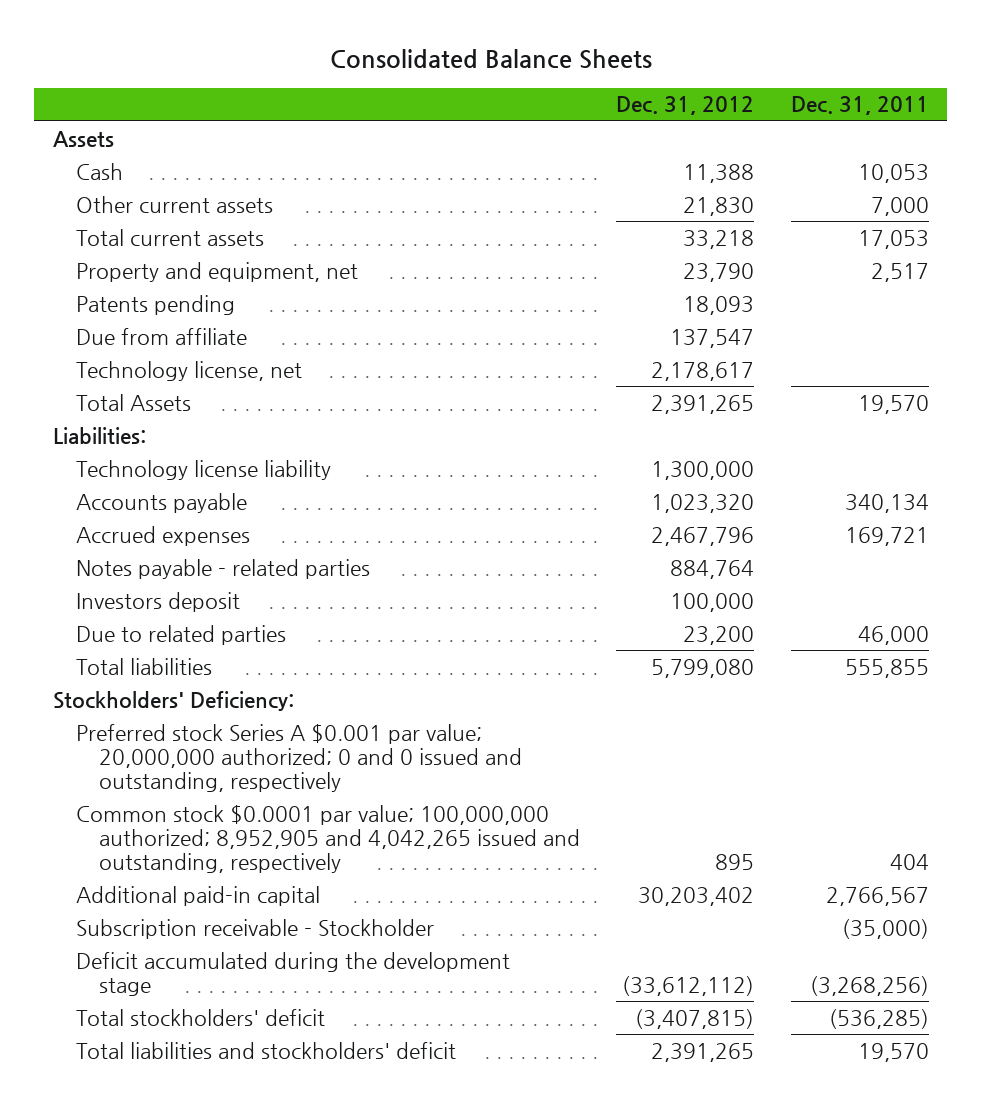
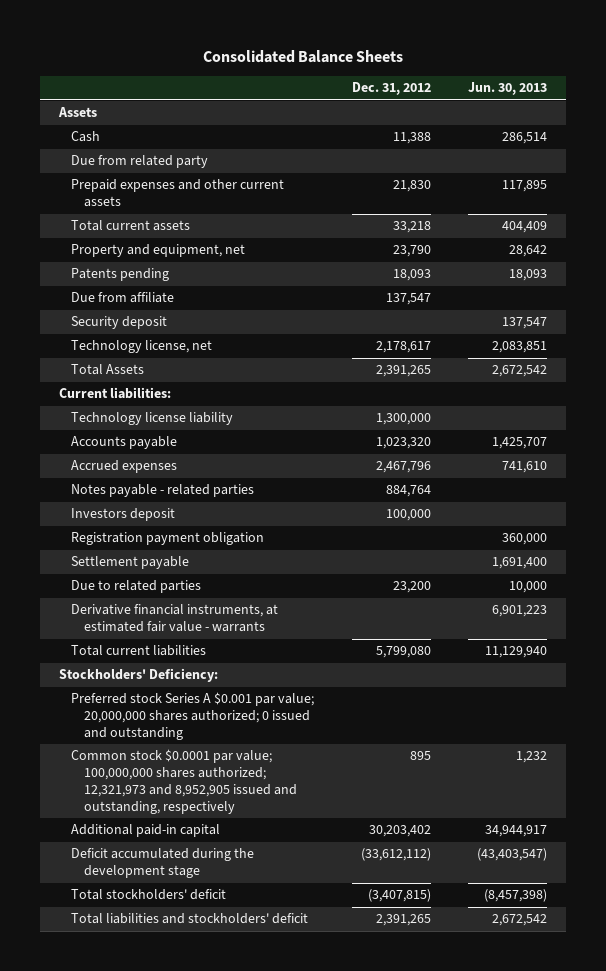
[790,96,929,116] Dec. 31, 2011 -> none
none -> [468,82,548,96] Jun. 30, 2013
none -> [71,155,209,169] Due from related party
[75,195,273,213] Other current assets -> [71,179,285,208] Prepaid expenses and other current assets
none -> [71,316,168,330] Security deposit
[52,426,146,444] Liabilities: -> [58,387,171,400] Current liabilities:
none -> [71,532,265,546] Registration payment obligation
none -> [71,556,190,570] Settlement payable
none -> [71,604,279,633] Derivative financial instruments, at estimated fair value - warrants
[75,657,212,675] Total liabilities -> [71,645,207,657] Total current liabilities
[75,723,522,793] Preferred stock Series A $0.001 par value; 20,000,000 authorized; 0 and 0 issued and outstanding, respectively -> [71,692,315,741] Preferred stock Series A $0.001 par value; 20,000,000 shares authorized; 0 issued and outstanding
[75,804,580,874] Common stock $0.0001 par value; 100,000,000 authorized; 8,952,905 and 4,042,265 issued and outstanding, respectively -> [71,749,298,815] Common stock $0.0001 par value; 100,000,000 shares authorized; 12,321,973 and 8,952,905 issued and outstanding, respectively
[75,918,434,939] Subscription receivable - Stockholder -> none

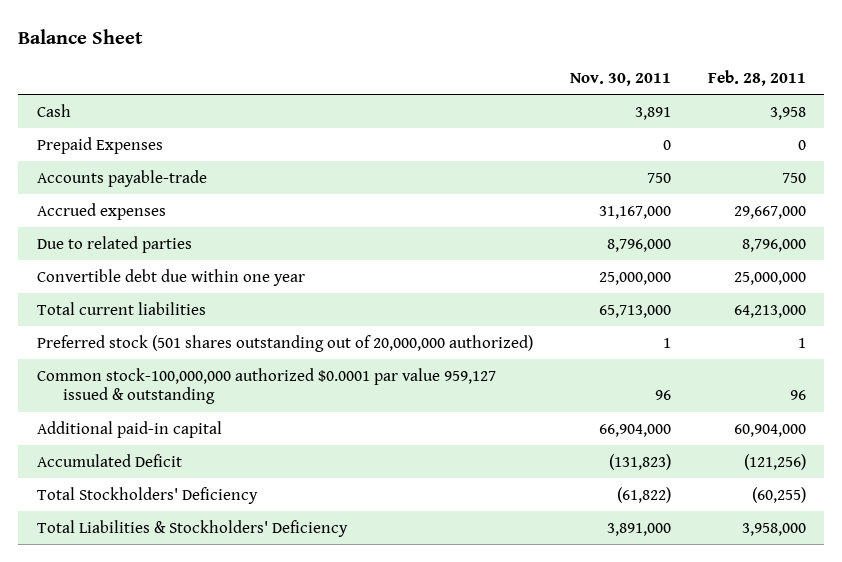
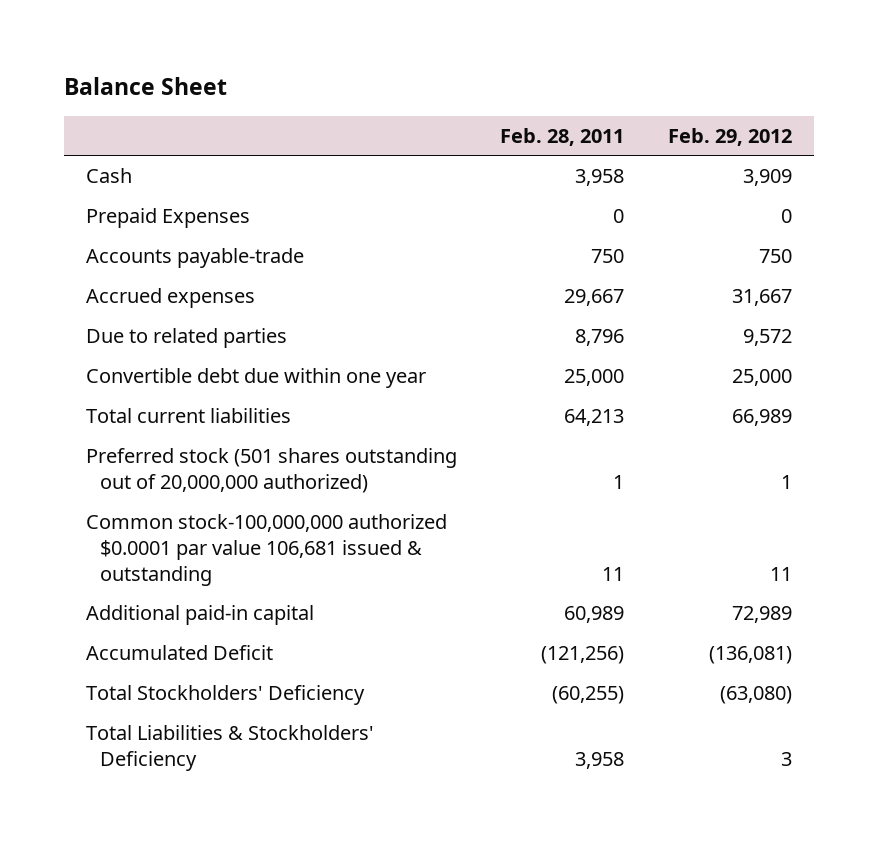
[569,73,671,87] Nov. 30, 2011 -> none
none -> [667,127,792,146] Feb. 29, 2012
[733,205,806,219] 29,667,000 -> [564,289,625,307] 29,667
[741,238,806,252] 8,796,000 -> [575,329,625,347] 8,796
[733,271,806,285] 25,000,000 -> [564,369,625,387] 25,000
[733,304,806,318] 64,213,000 -> [564,409,625,427] 64,213
[36,367,496,405] Common stock-100,000,000 authorized $0.0001 par value 959,127 issued & outstanding -> [85,514,447,586] Common stock-100,000,000 authorized $0.0001 par value 106,681 issued & outstanding
[789,390,806,401] 96 -> [602,566,625,581] 11
[733,423,806,437] 60,904,000 -> [564,606,625,624] 60,989
[741,522,806,536] 3,958,000 -> [575,751,625,769] 3,958

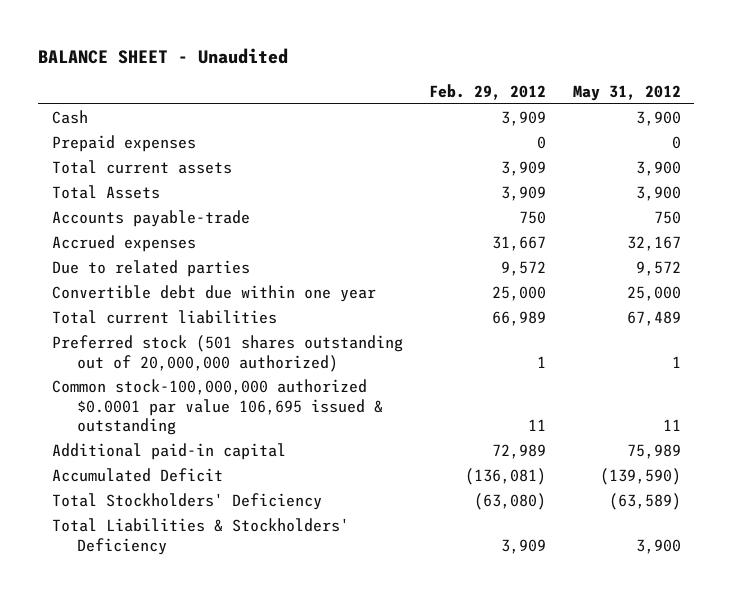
[64,77,228,96] Balance Sheet -> [38,48,289,65] BALANCE SHEET - Unaudited
[500,127,625,146] Feb. 28, 2011 -> none
none -> [573,84,682,101] May 31, 2012
[85,208,250,229] Prepaid Expenses -> [51,134,196,152] Prepaid expenses
none -> [51,159,232,174] Total current assets
none -> [51,184,160,199] Total Assets
[85,514,447,586] Common stock-100,000,000 authorized $0.0001 par value 106,681 issued & outstanding -> [51,378,383,436] Common stock-100,000,000 authorized $0.0001 par value 106,695 issued & outstanding
[780,751,792,766] 3 -> [501,538,547,554] 3,909

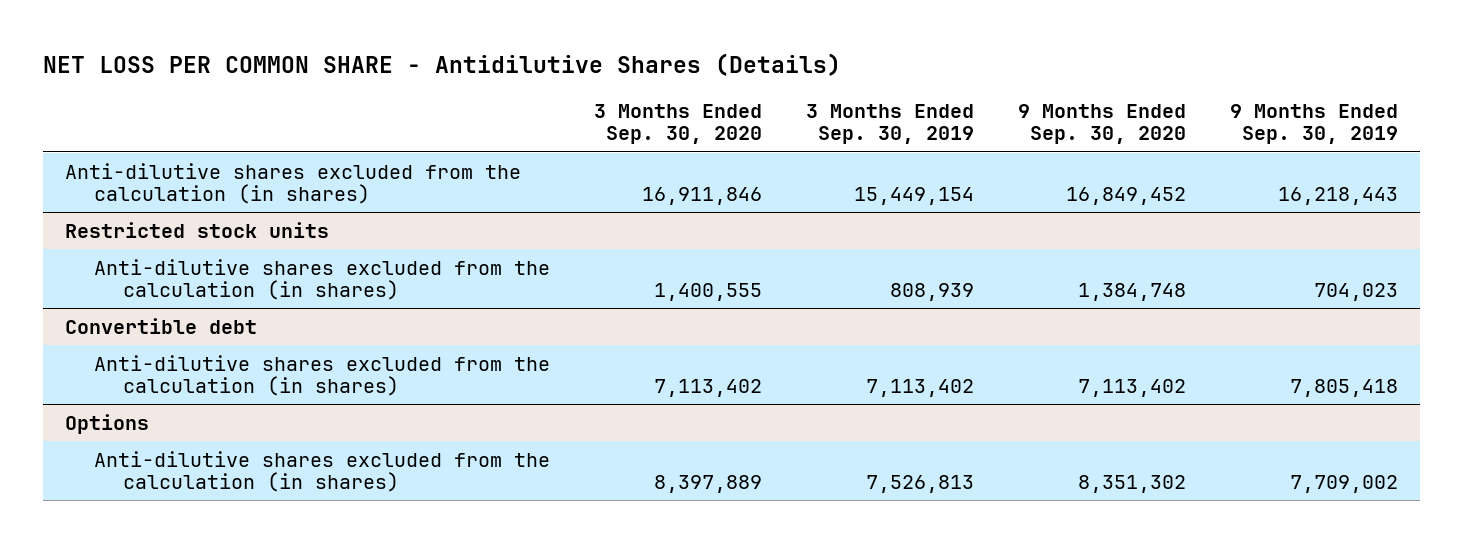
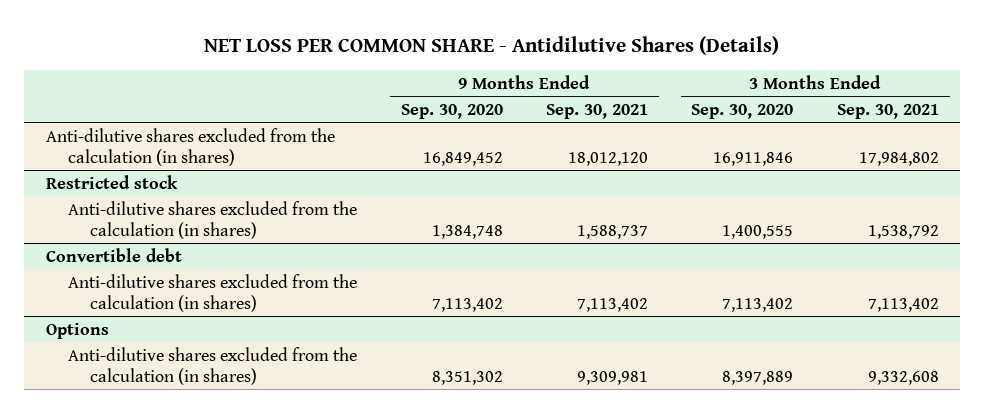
[805,104,974,145] 3 Months Ended Sep. 30, 2019 -> none
[1229,104,1398,145] 9 Months Ended Sep. 30, 2019 -> none
none -> [546,103,649,119] Sep. 30, 2021
none -> [836,103,939,119] Sep. 30, 2021
[65,221,330,238] Restricted stock units -> [46,174,179,189] Restricted stock

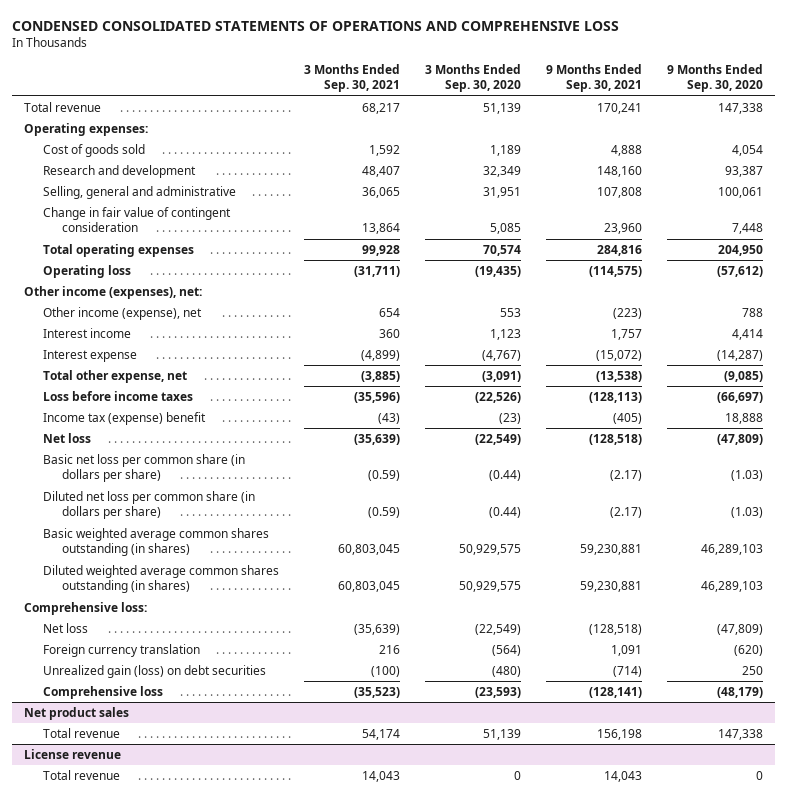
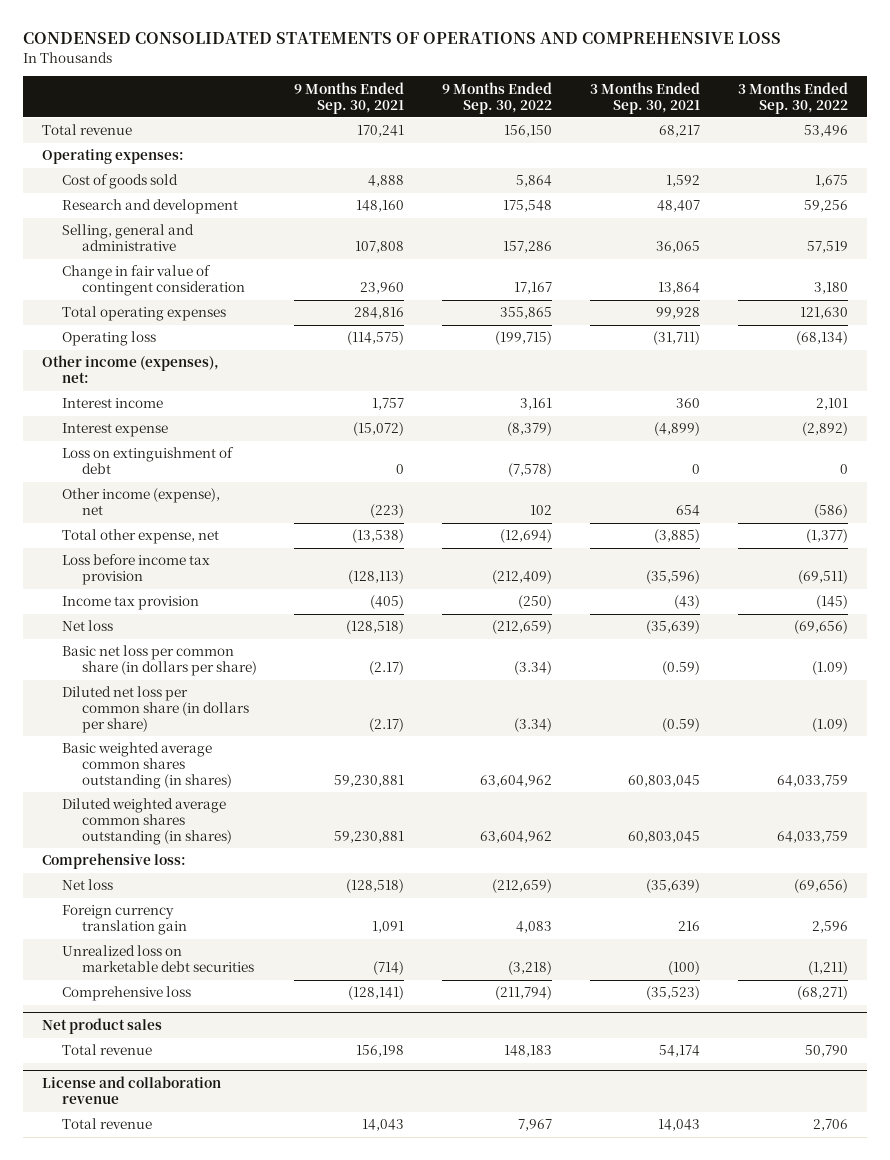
[424,63,521,93] 3 Months Ended Sep. 30, 2020 -> none
[666,63,763,93] 9 Months Ended Sep. 30, 2020 -> none
none -> [442,81,553,114] 9 Months Ended Sep. 30, 2022
none -> [737,81,848,114] 3 Months Ended Sep. 30, 2022
none -> [61,447,234,475] Loss on extinguishment of debt
[42,306,202,320] Other income (expense), net -> [61,488,220,516] Other income (expense), net
[42,390,193,401] Loss before income taxes -> [61,554,210,586] Loss before income tax provision
[42,411,206,425] Income tax (expense) benefit -> [61,596,199,611] Income tax provision
[42,643,200,657] Foreign currency translation -> [61,905,187,936] Foreign currency translation gain
[42,664,266,678] Unrealized gain (loss) on debt securities -> [61,945,254,973] Unrealized loss on marketable debt securities
[24,748,122,759] License revenue -> [41,1076,221,1105] License and collaboration revenue

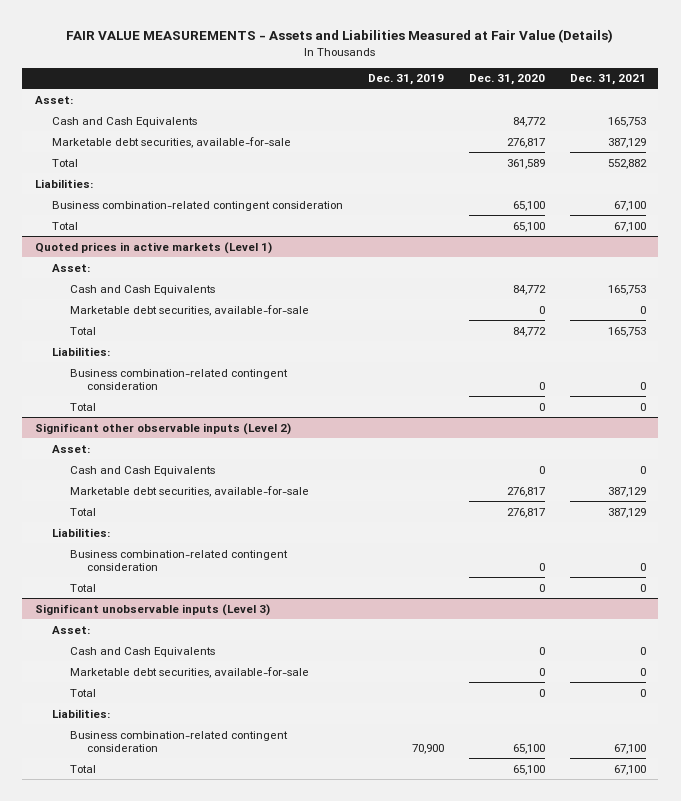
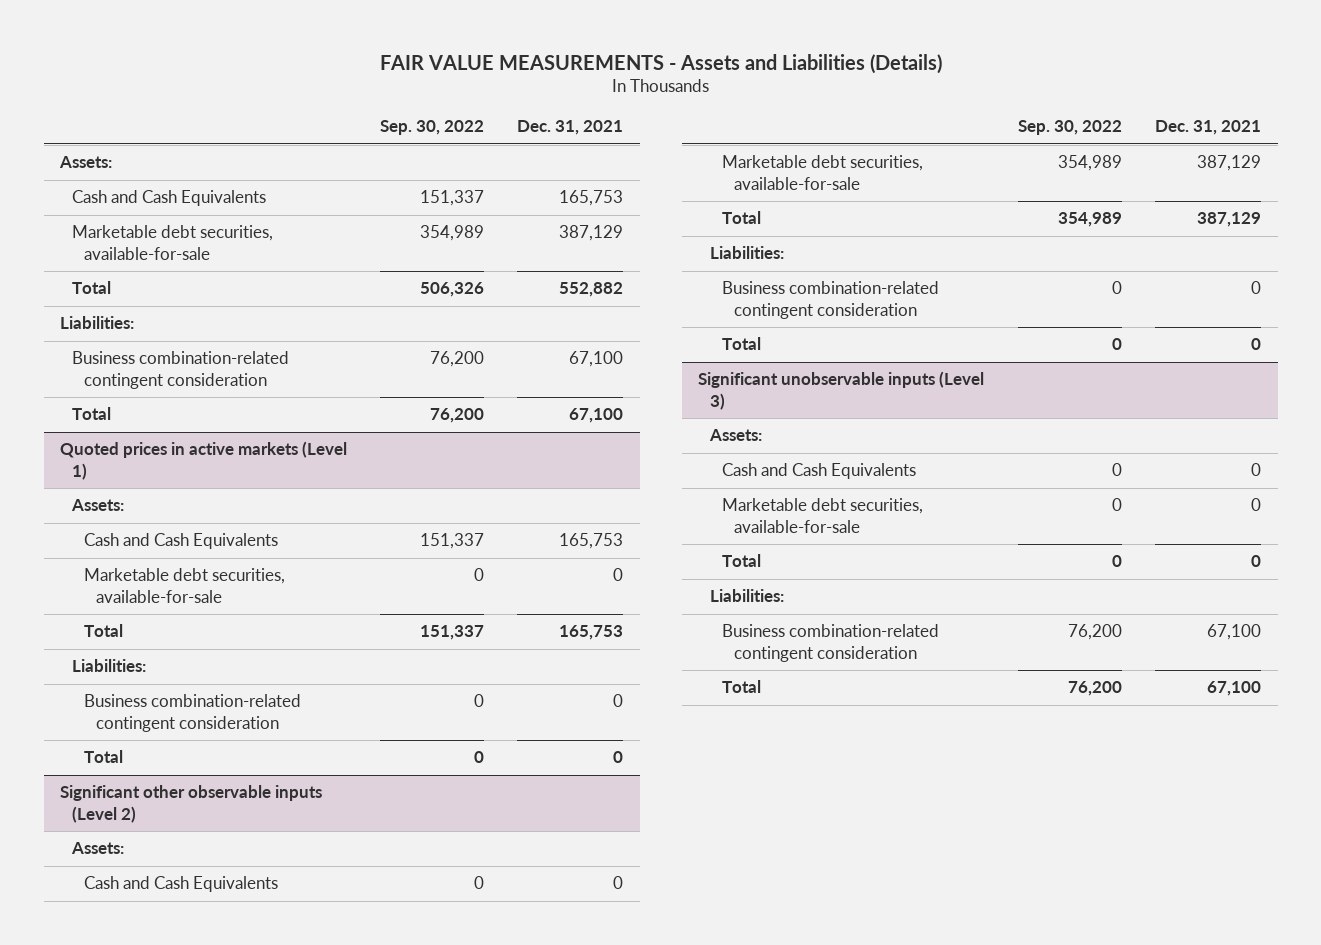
[66,29,614,44] FAIR VALUE MEASUREMENTS - Assets and Liabilities Measured at Fair Value (Details) -> [379,53,942,74] FAIR VALUE MEASUREMENTS - Assets and Liabilities (Details)
[368,74,445,86] Dec. 31, 2019 -> none
[469,74,546,86] Dec. 31, 2020 -> none
none -> [380,120,485,136] Sep. 30, 2022
[34,95,73,104] Asset: -> [59,156,113,169] Assets:
[52,263,91,272] Asset: -> [71,499,125,512] Assets:
[52,444,91,453] Asset: -> [71,842,125,855] Assets:
[52,625,91,634] Asset: -> [709,429,763,442] Assets:

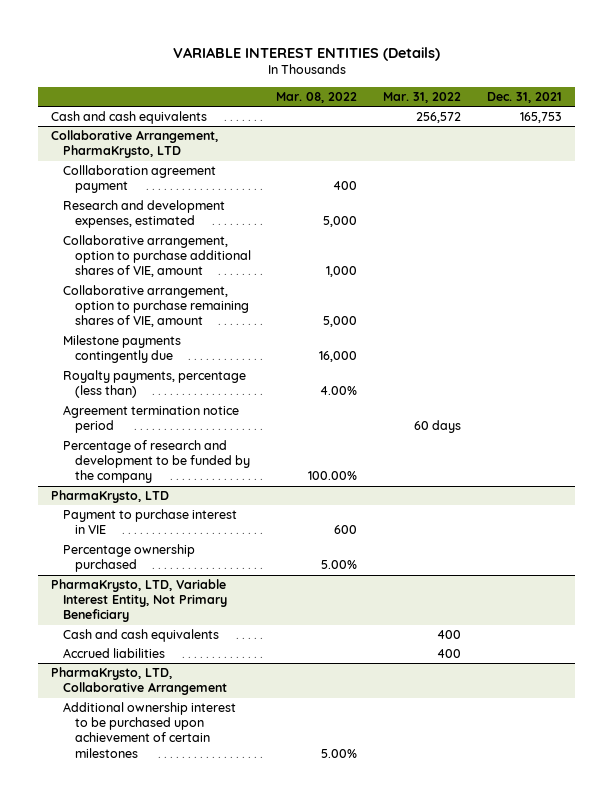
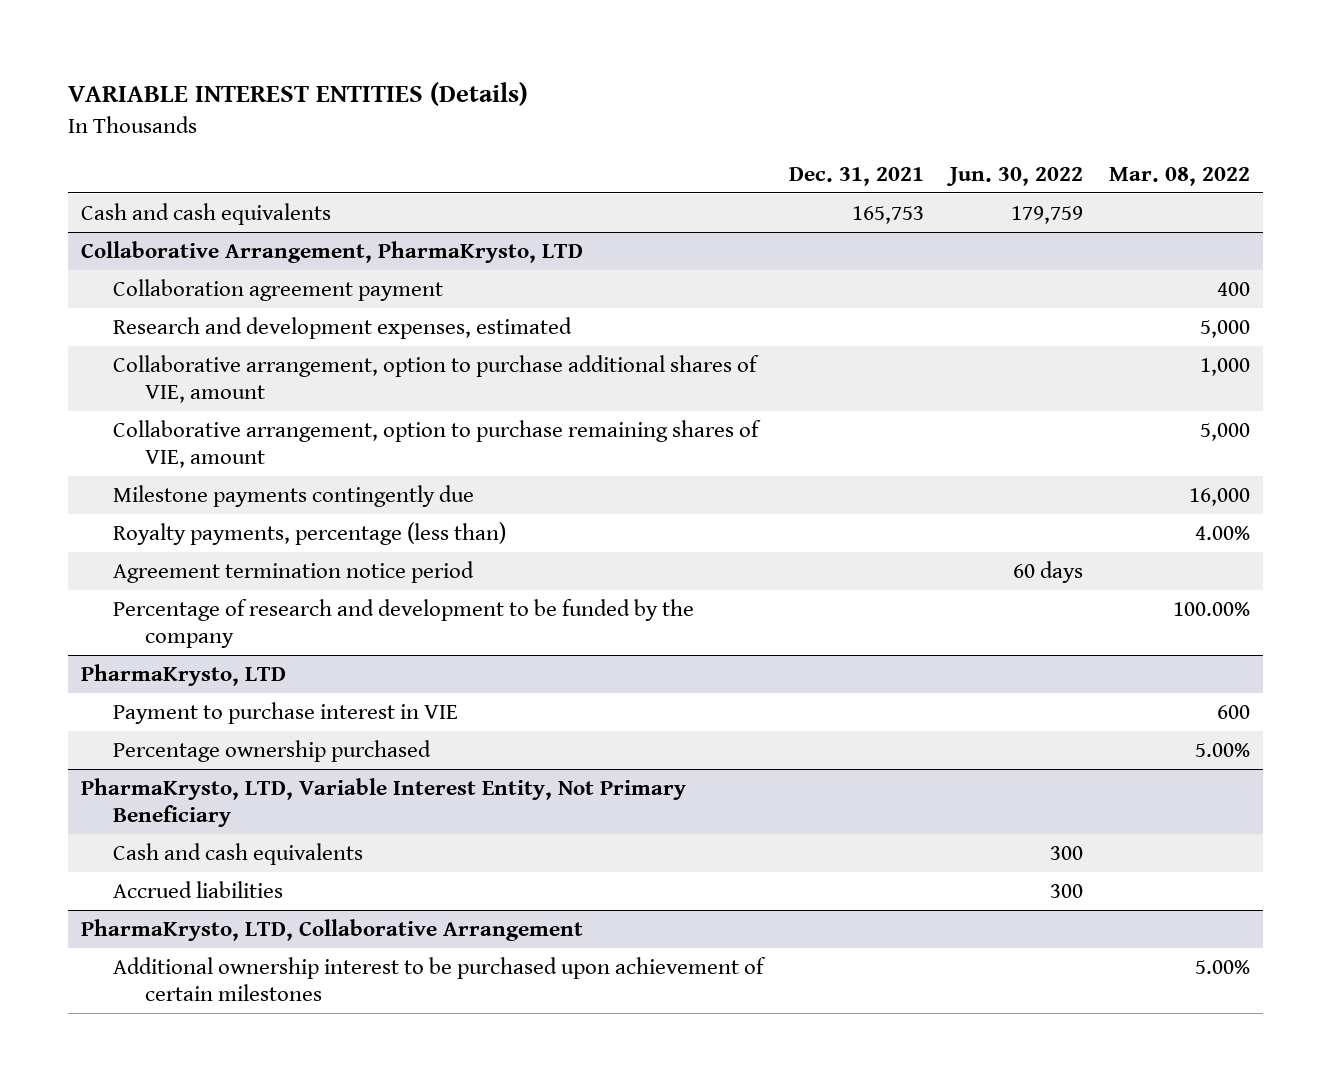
[383,91,462,103] Mar. 31, 2022 -> none
none -> [945,166,1083,186] Jun. 30, 2022
[62,165,216,194] Colllaboration agreement payment -> [113,278,444,301] Collaboration agreement payment

